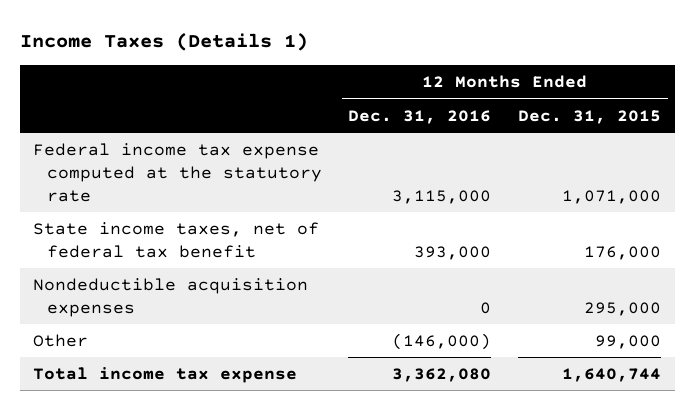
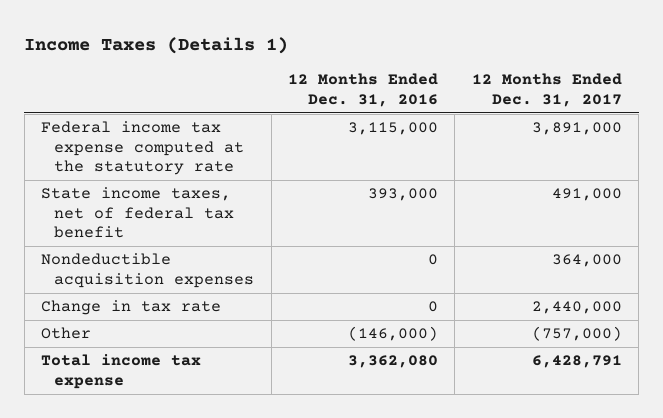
[518,109,662,124] Dec. 31, 2015 -> none
none -> [471,73,622,107] 12 Months Ended Dec. 31, 2017
none -> [40,300,221,316] Change in tax rate

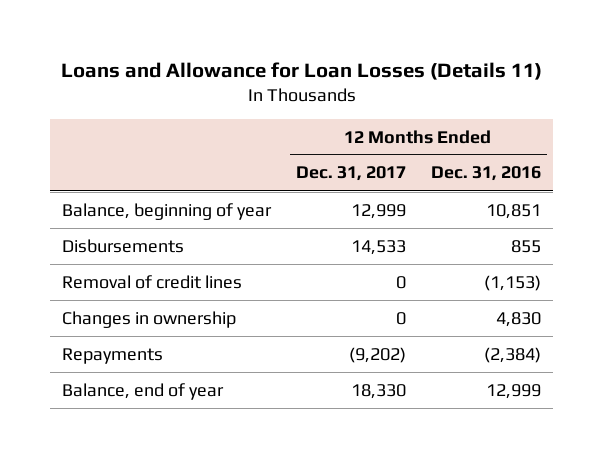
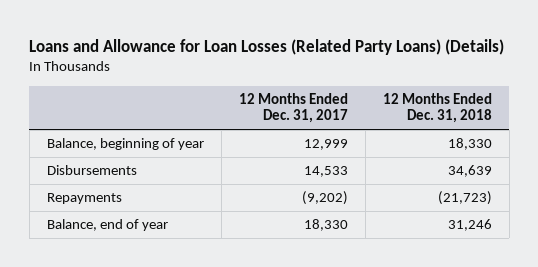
[60,62,542,81] Loans and Allowance for Loan Losses (Details 11) -> [29,38,505,55] Loans and Allowance for Loan Losses (Related Party Loans) (Details)
[430,166,541,182] Dec. 31, 2016 -> none
none -> [382,92,492,124] 12 Months Ended Dec. 31, 2018
[62,274,243,289] Removal of credit lines -> none
[62,310,237,328] Changes in ownership -> none

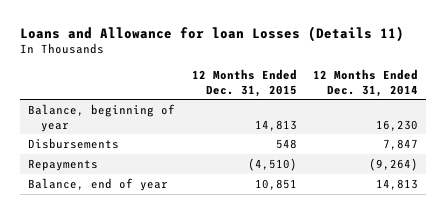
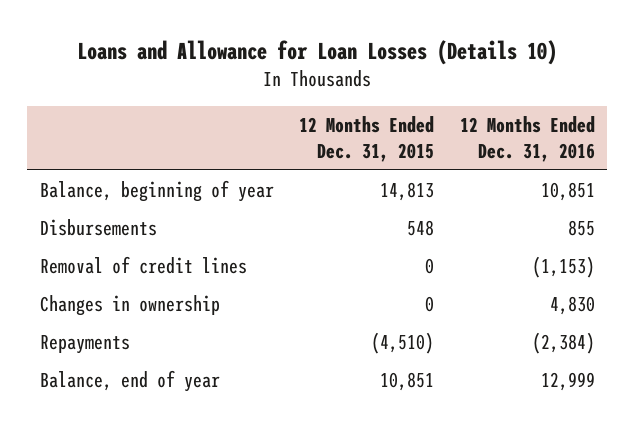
[19,25,404,42] Loans and Allowance for loan Losses (Details 11) -> [77,39,558,65] Loans and Allowance for Loan Losses (Details 10)
[313,68,419,97] 12 Months Ended Dec. 31, 2014 -> none
none -> [459,116,595,163] 12 Months Ended Dec. 31, 2016
none -> [39,256,247,275] Removal of credit lines
none -> [39,295,220,317] Changes in ownership

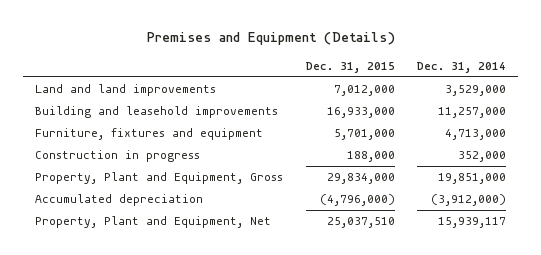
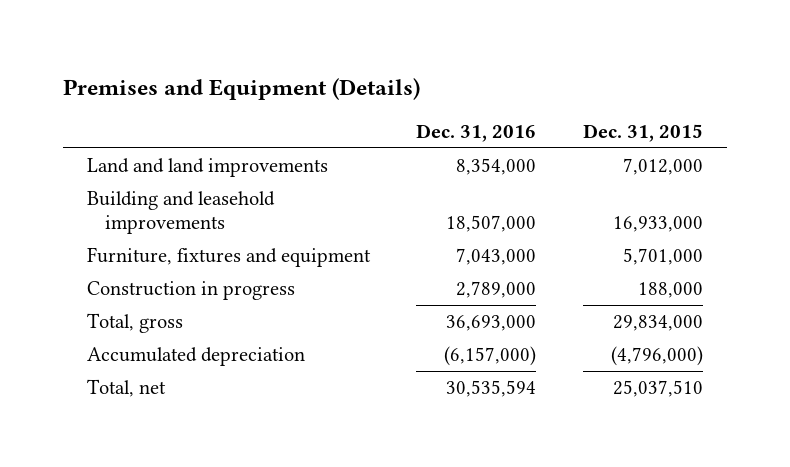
[417,61,507,73] Dec. 31, 2014 -> none
none -> [416,124,537,143] Dec. 31, 2016
[34,172,283,185] Property, Plant and Equipment, Gross -> [86,313,183,334] Total, gross
[34,216,271,229] Property, Plant and Equipment, Net -> [86,379,166,398] Total, net

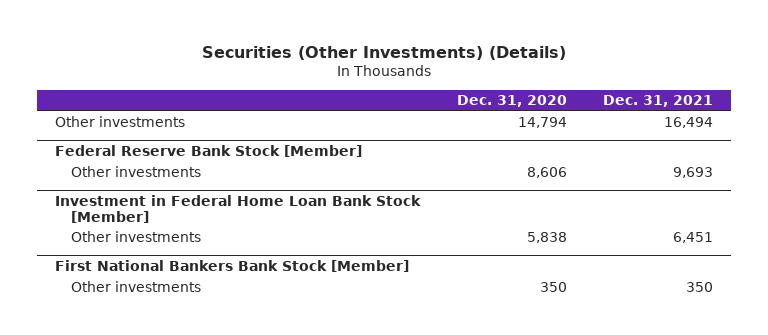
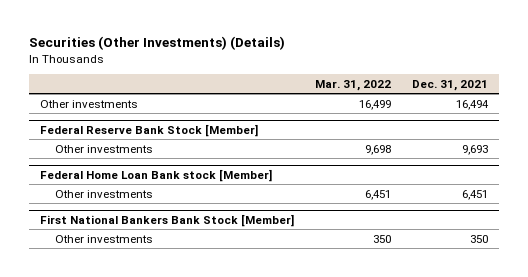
[456,95,567,108] Dec. 31, 2020 -> none
none -> [314,79,391,91] Mar. 31, 2022
[55,195,422,223] Investment in Federal Home Loan Bank Stock [Member] -> [39,168,272,182] Federal Home Loan Bank stock [Member]

